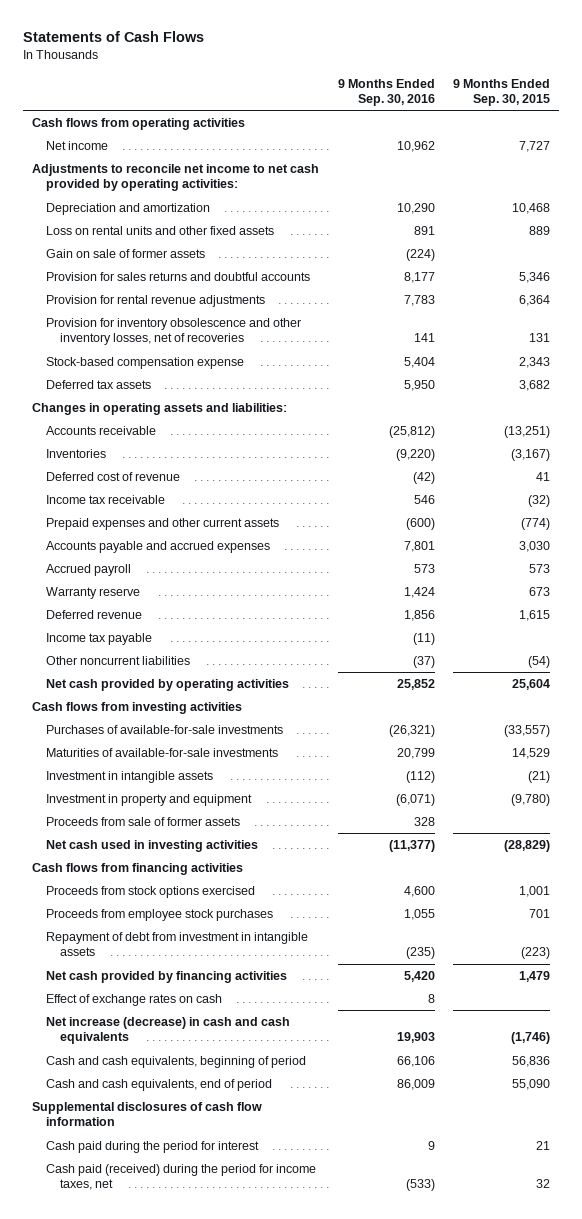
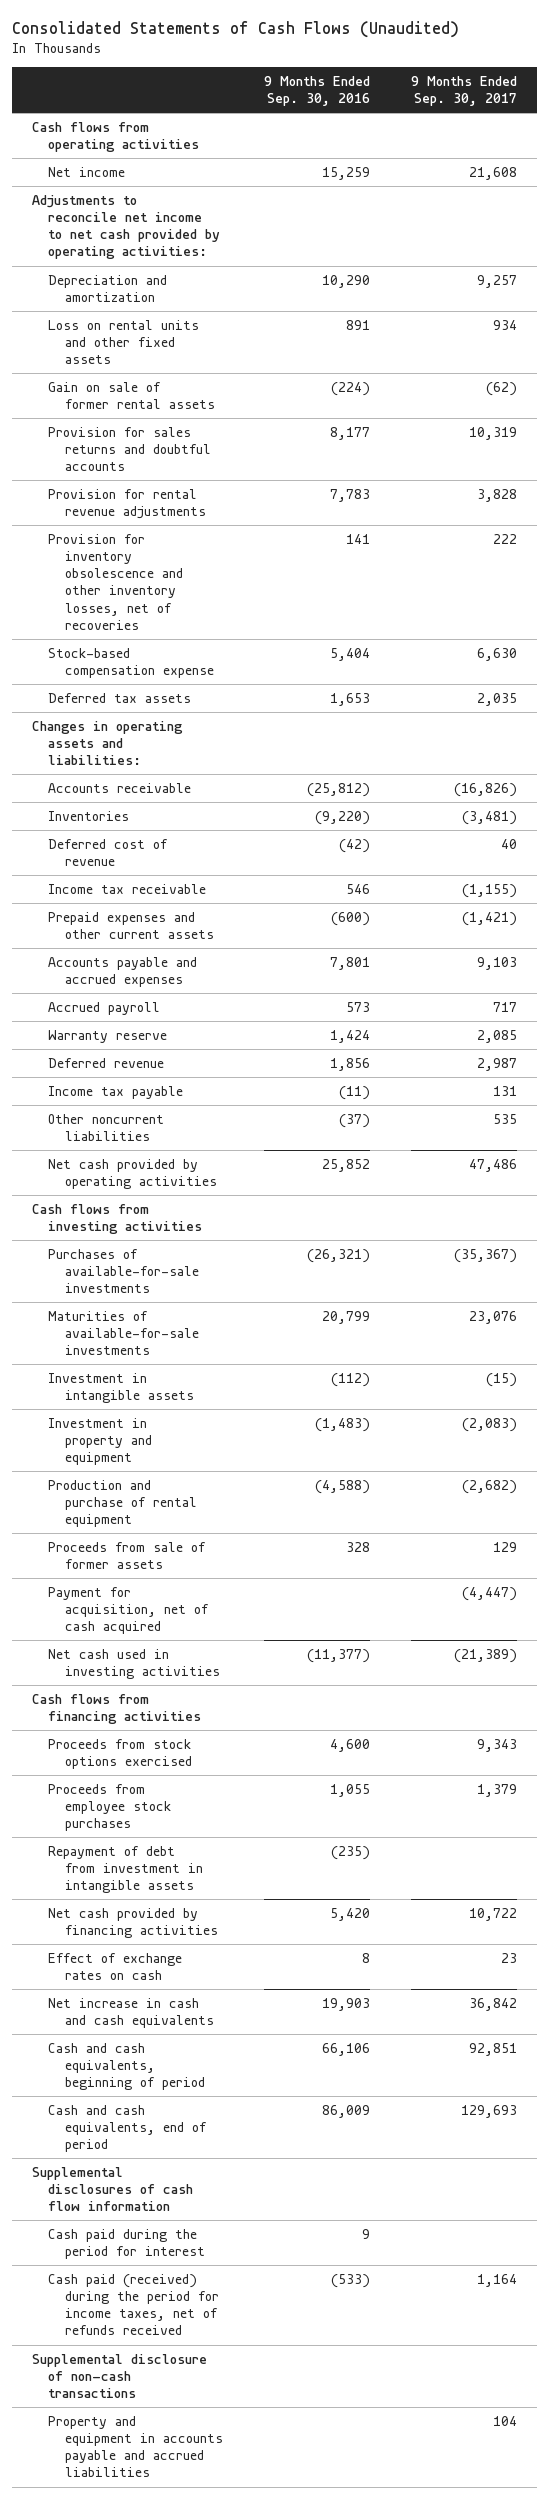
[23,31,205,43] Statements of Cash Flows -> [11,20,459,38] Consolidated Statements of Cash Flows (Unaudited)
[453,78,551,107] 9 Months Ended Sep. 30, 2015 -> none
none -> [410,75,517,106] 9 Months Ended Sep. 30, 2017
[396,140,435,152] 10,962 -> [321,166,370,180] 15,259
[46,248,206,258] Gain on sale of former assets -> [48,381,215,410] Gain on sale of former rental assets
[403,379,435,391] 5,950 -> [329,692,370,706] 1,653
[395,793,435,806] (6,071) -> [314,1417,370,1432] (1,483)
none -> [48,1479,197,1528] Production and purchase of rental equipment
none -> [48,1586,209,1635] Payment for acquisition, net of cash acquired
[46,1016,291,1045] Net increase (decrease) in cash and cash equivalents -> [48,1997,214,2029] Net increase in cash and cash equivalents
[46,1163,317,1191] Cash paid (received) during the period for income taxes, net -> [48,2273,219,2336] Cash paid (received) during the period for income taxes, net of refunds received
none -> [32,2353,208,2399] Supplemental disclosure of non-cash transactions
none -> [48,2415,223,2478] Property and equipment in accounts payable and accrued liabilities

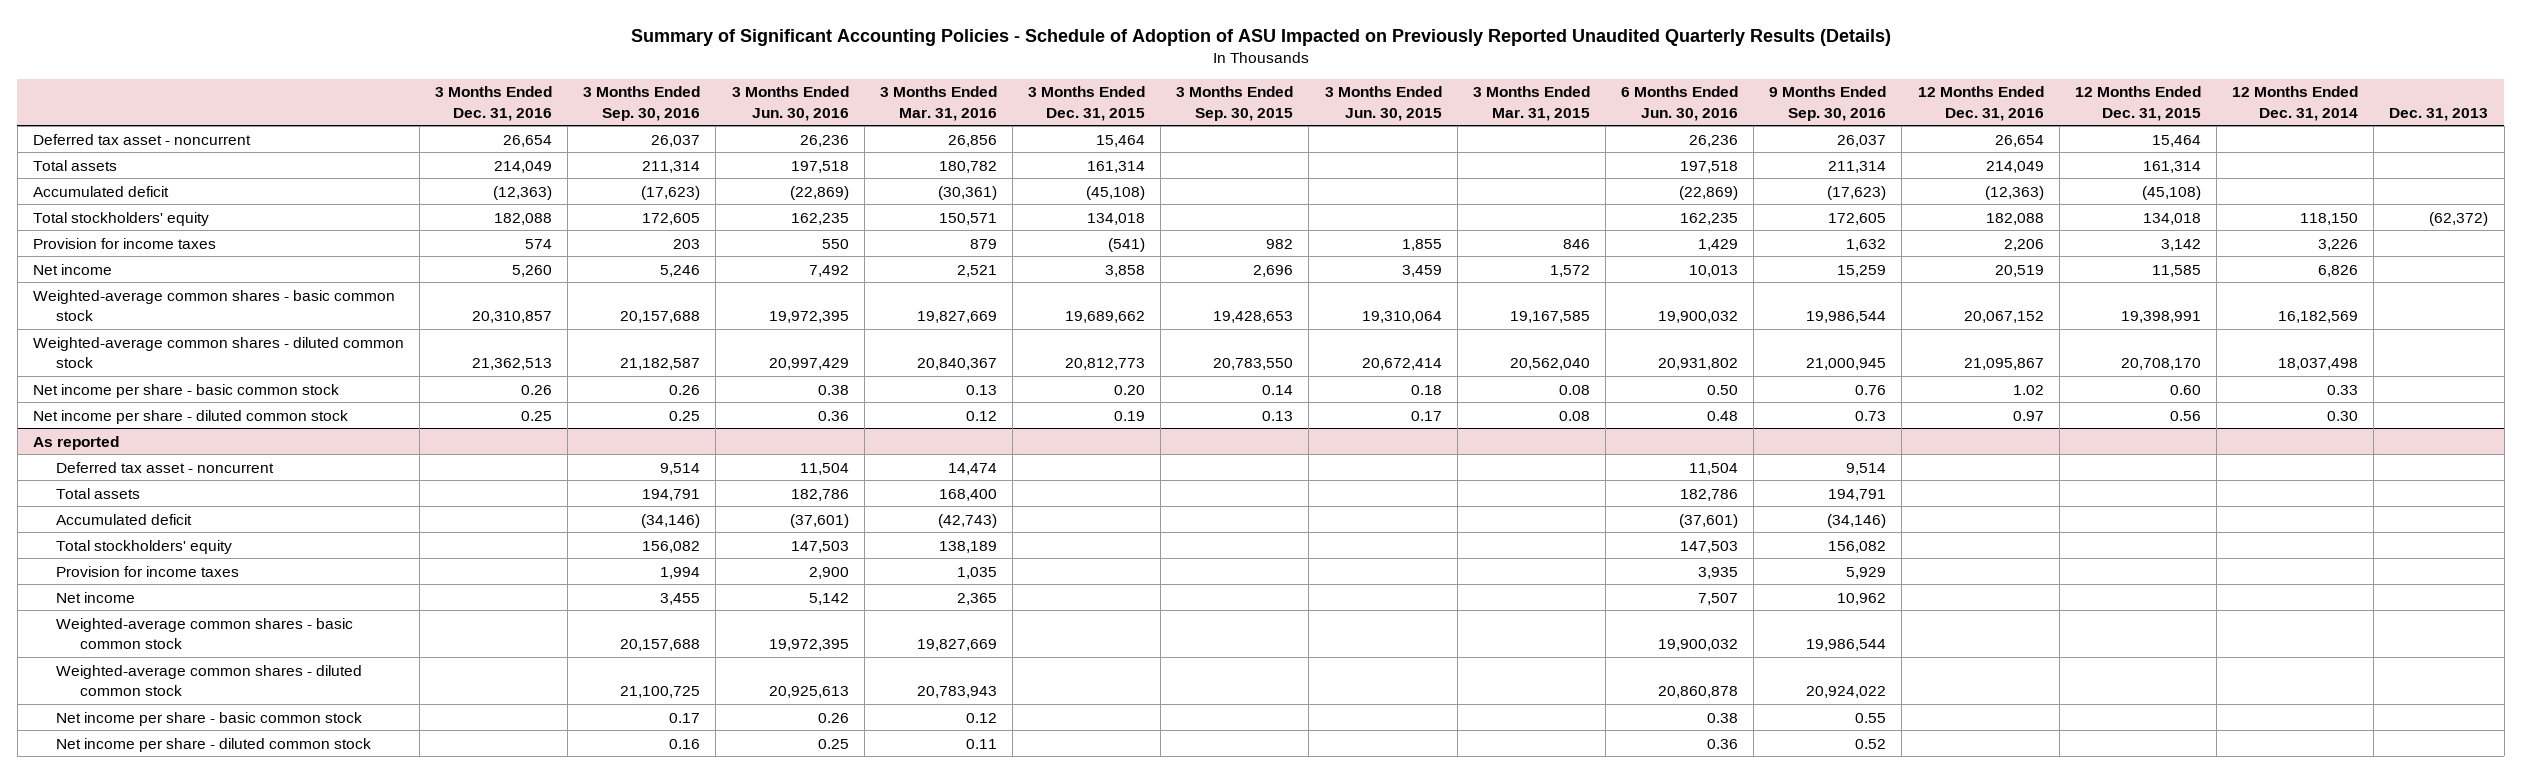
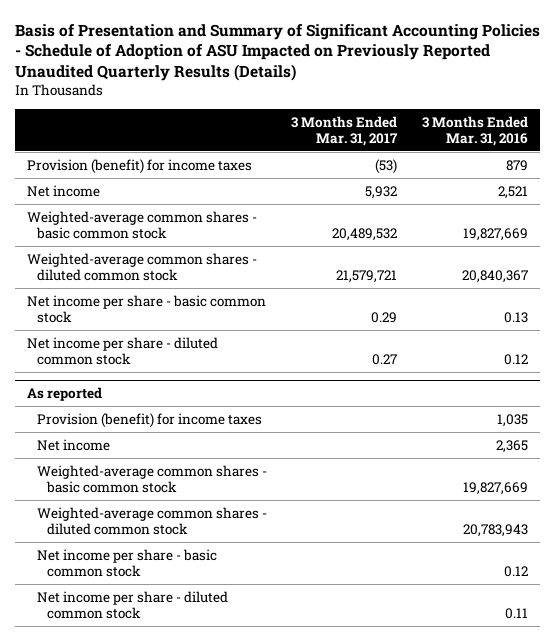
[630,28,1891,46] Summary of Significant Accounting Policies - Schedule of Adoption of ASU Impacted on Previously Reported Unaudited Quarterly Results (Details) -> [14,23,540,82] Basis of Presentation and Summary of Significant Accounting Policies - Schedule of Adoption of ASU Impacted on Previously Reported Unaudited Quarterly Results (Details)
[434,86,552,121] 3 Months Ended Dec. 31, 2016 -> none
[583,86,701,121] 3 Months Ended Sep. 30, 2016 -> none
[731,86,849,121] 3 Months Ended Jun. 30, 2016 -> none
[1028,86,1146,121] 3 Months Ended Dec. 31, 2015 -> none
[1176,86,1294,121] 3 Months Ended Sep. 30, 2015 -> none
[1324,86,1442,121] 3 Months Ended Jun. 30, 2015 -> none
[1472,86,1590,121] 3 Months Ended Mar. 31, 2015 -> none
[1621,86,1739,121] 6 Months Ended Jun. 30, 2016 -> none
[1769,86,1887,121] 9 Months Ended Sep. 30, 2016 -> none
[1917,86,2044,121] 12 Months Ended Dec. 31, 2016 -> none
[2074,86,2201,121] 12 Months Ended Dec. 31, 2015 -> none
[2232,86,2359,121] 12 Months Ended Dec. 31, 2014 -> none
[2389,107,2489,121] Dec. 31, 2013 -> none
none -> [291,115,399,146] 3 Months Ended Mar. 31, 2017
[32,133,251,145] Deferred tax asset - noncurrent -> none
[32,159,117,171] Total assets -> none
[32,185,169,197] Accumulated deficit -> none
[32,211,209,226] Total stockholders' equity -> none
[32,237,216,249] Provision for income taxes -> [26,158,252,174] Provision (benefit) for income taxes
[56,461,275,473] Deferred tax asset - noncurrent -> none
[56,487,141,499] Total assets -> none
[56,513,193,525] Accumulated deficit -> none
[56,539,233,554] Total stockholders' equity -> none
[56,565,240,577] Provision for income taxes -> [37,412,263,428] Provision (benefit) for income taxes

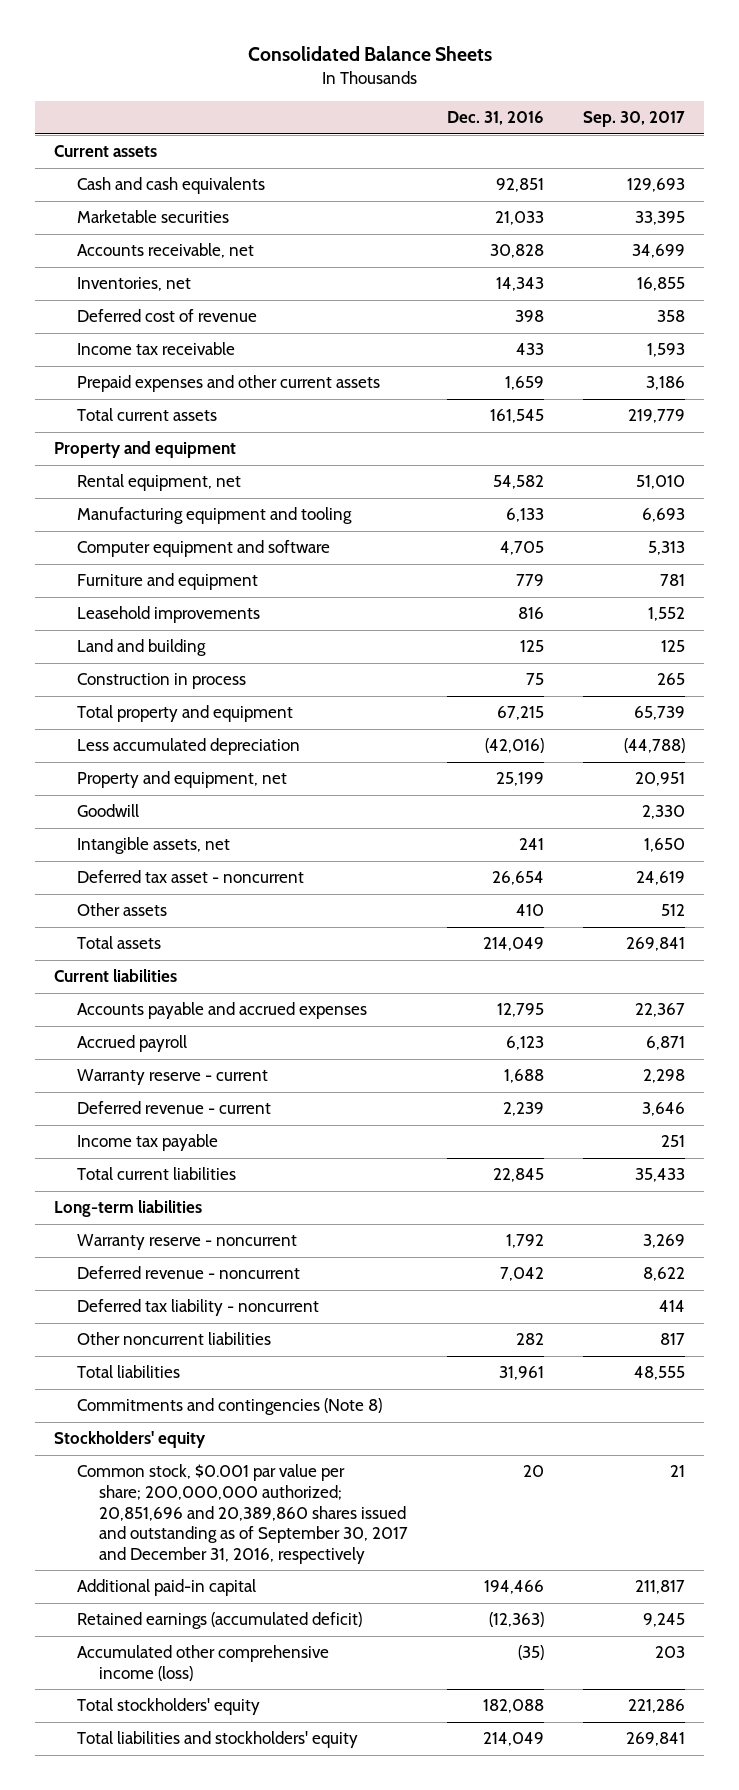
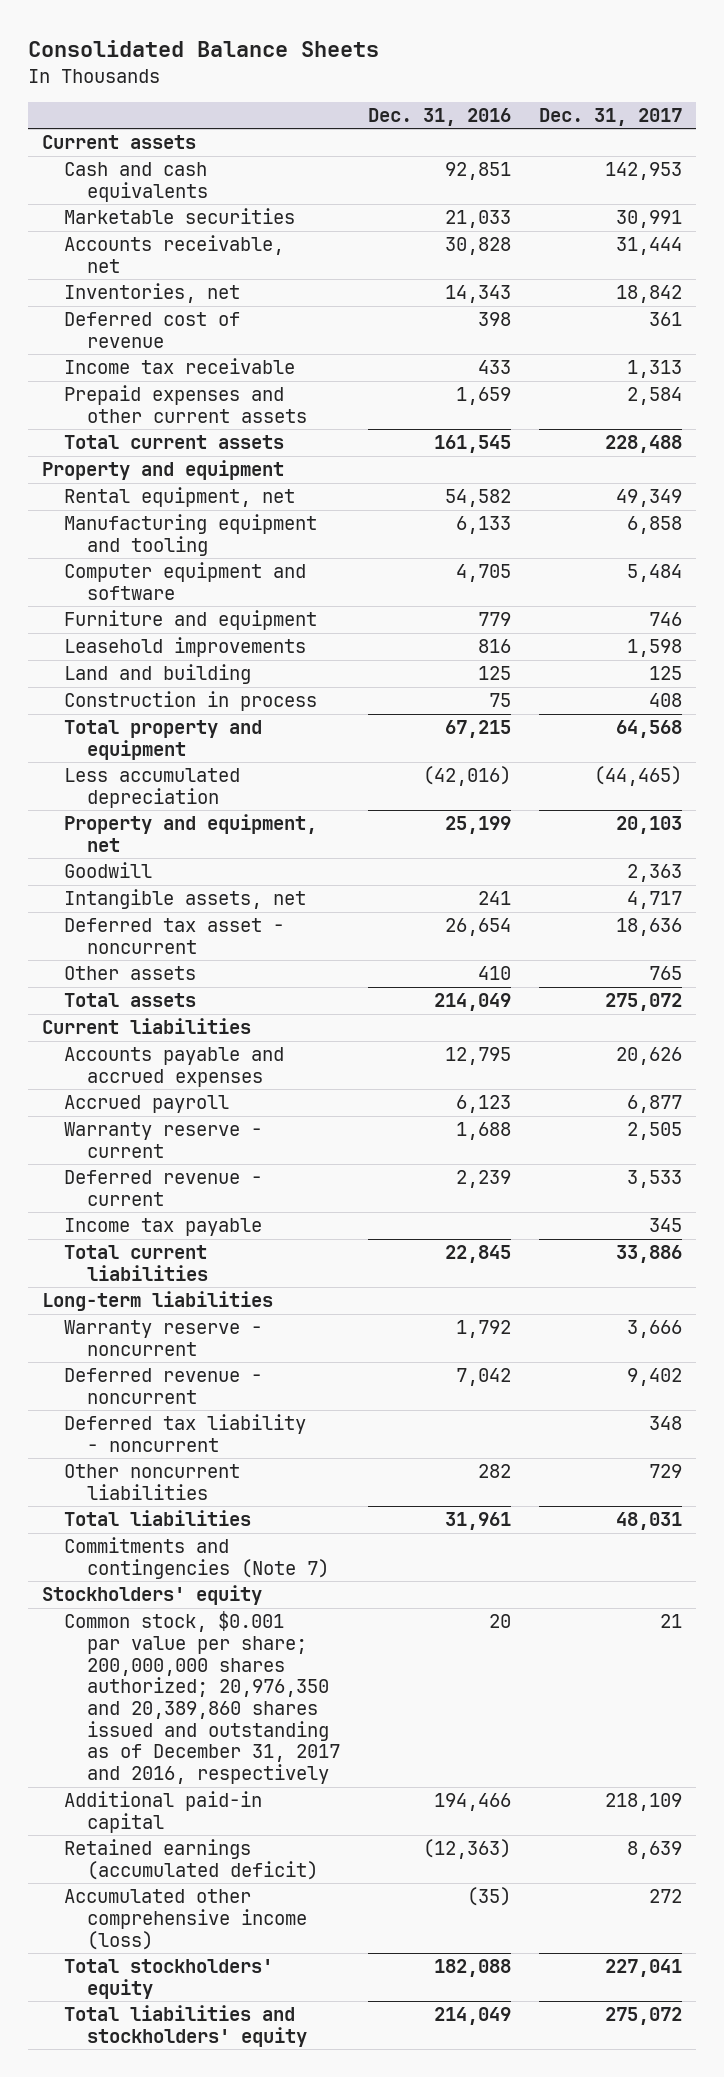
[582,111,685,128] Sep. 30, 2017 -> none
none -> [538,107,682,126] Dec. 31, 2017
[76,1398,382,1416] Commitments and contingencies (Note 8) -> [64,1537,329,1579] Commitments and contingencies (Note 7)
[76,1464,409,1565] Common stock, $0.001 par value per share; 200,000,000 authorized; 20,851,696 and 20,389,860 shares issued and outstanding as of September 30, 2017 and December 31, 2016, respectively -> [64,1611,340,1785] Common stock, $0.001 par value per share; 200,000,000 shares authorized; 20,976,350 and 20,389,860 shares issued and outstanding as of December 31, 2017 and 2016, respectively

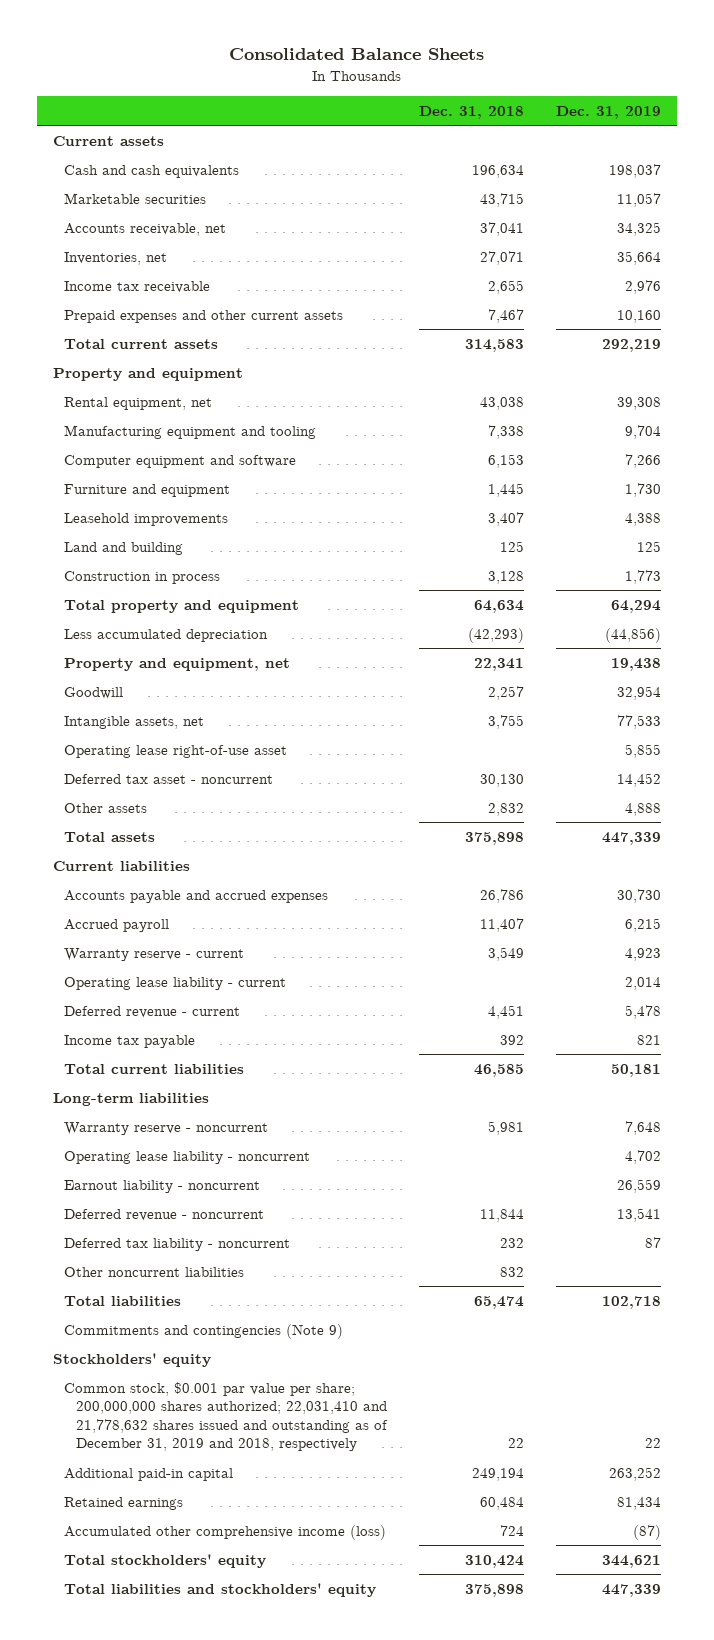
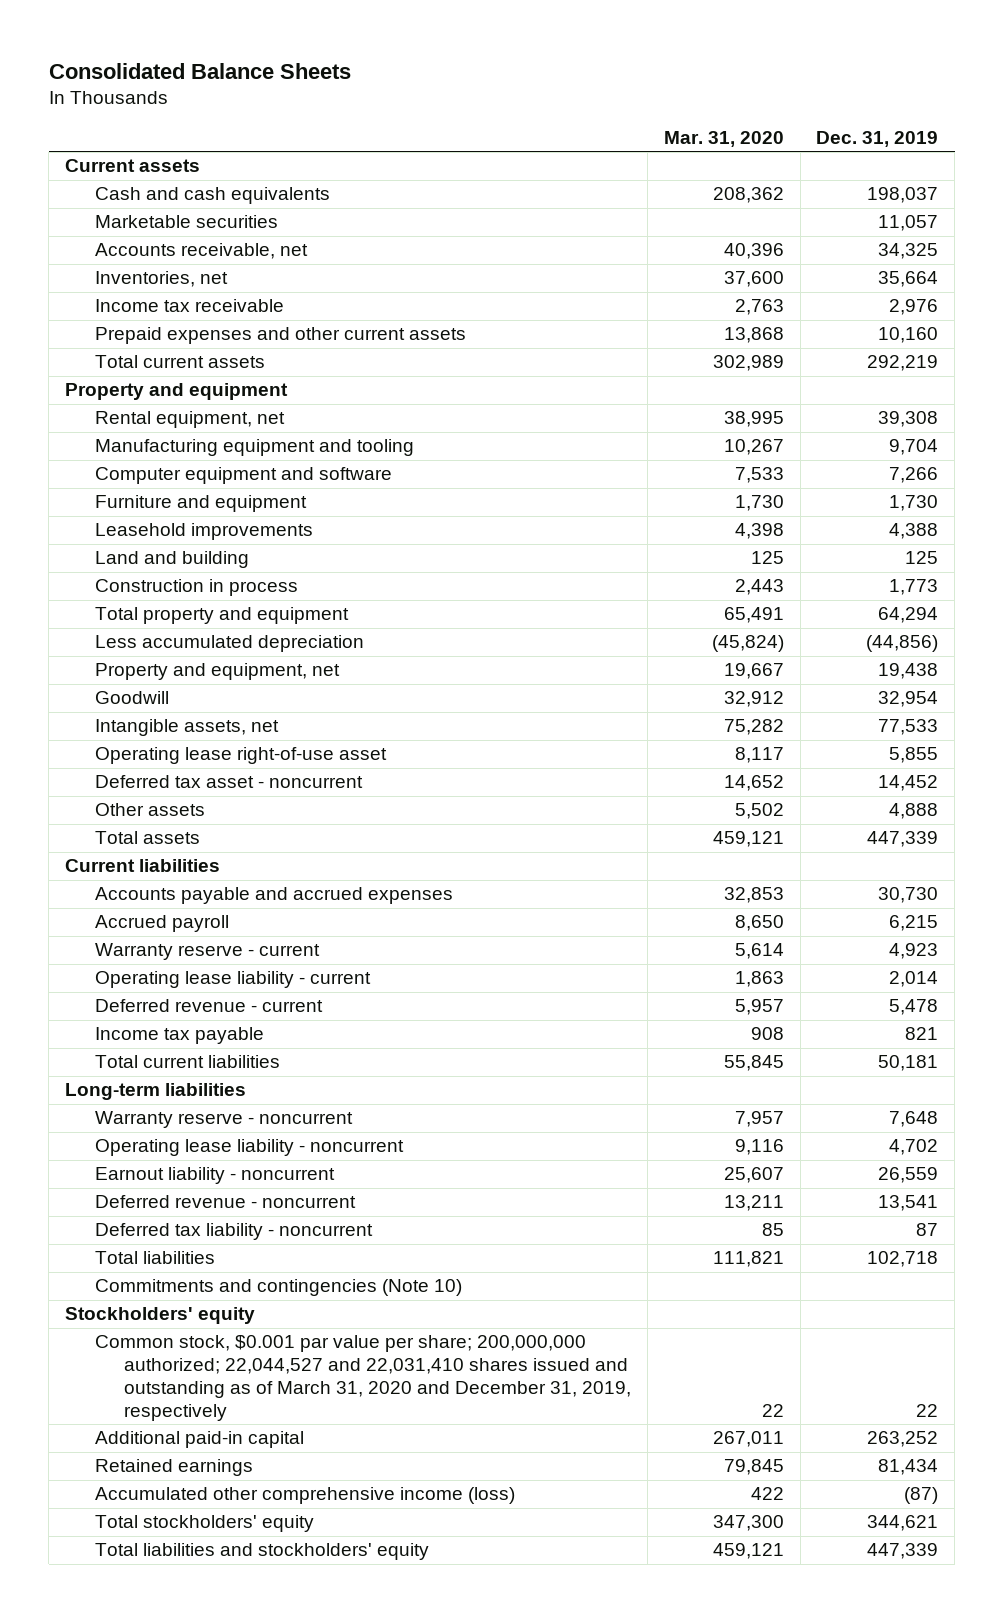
[418,105,524,119] Dec. 31, 2018 -> none
none -> [663,131,784,148] Mar. 31, 2020
[64,1266,245,1277] Other noncurrent liabilities -> none
[64,1323,344,1339] Commitments and contingencies (Note 9) -> [94,1279,462,1297] Commitments and contingencies (Note 10)
[64,1381,388,1452] Common stock, $0.001 par value per share; 200,000,000 shares authorized; 22,031,410 and 21,778,632 shares issued and outstanding as of December 31, 2019 and 2018, respectively -> [94,1335,632,1421] Common stock, $0.001 par value per share; 200,000,000 authorized; 22,044,527 and 22,031,410 shares issued and outstanding as of March 31, 2020 and December 31, 2019, respectively

